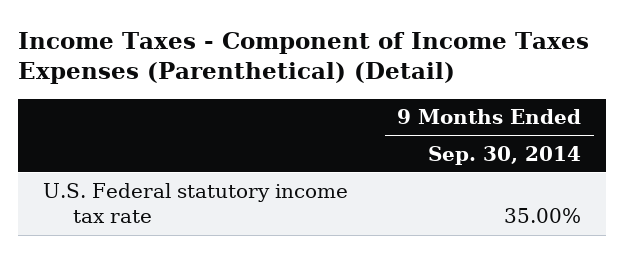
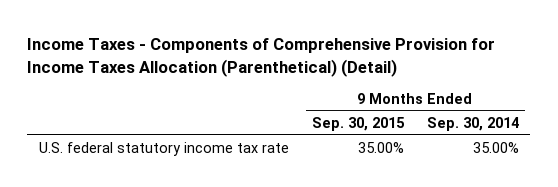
[18,31,590,84] Income Taxes - Component of Income Taxes Expenses (Parenthetical) (Detail) -> [27,37,496,77] Income Taxes - Components of Comprehensive Provision for Income Taxes Allocation (Parenthetical) (Detail)
none -> [311,117,405,132] Sep. 30, 2015
[42,183,348,224] U.S. Federal statutory income tax rate -> [38,142,289,157] U.S. federal statutory income tax rate

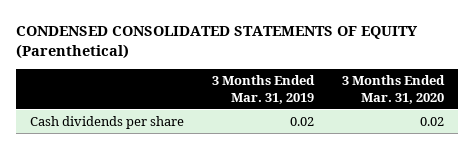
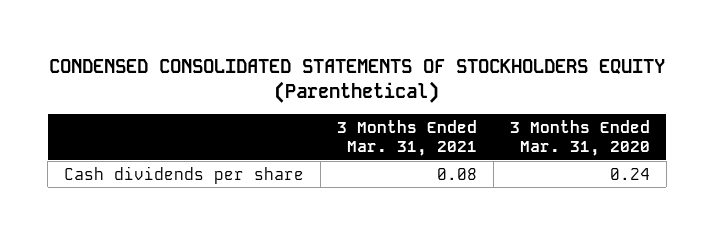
[16,26,419,60] CONDENSED CONSOLIDATED STATEMENTS OF EQUITY (Parenthetical) -> [48,58,665,103] CONDENSED CONSOLIDATED STATEMENTS OF STOCKHOLDERS EQUITY (Parenthetical)
[212,75,316,104] 3 Months Ended Mar. 31, 2019 -> none
none -> [336,119,477,157] 3 Months Ended Mar. 31, 2021
[420,117,445,127] 0.02 -> [609,167,650,180] 0.24

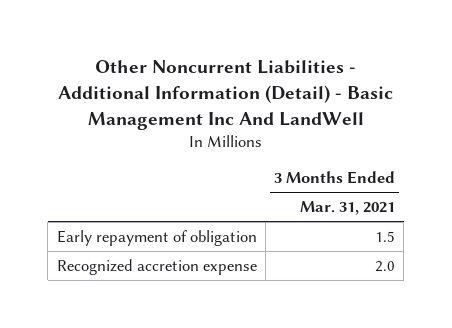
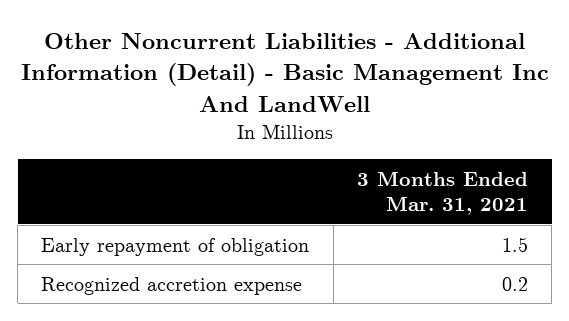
[375,260,396,272] 2.0 -> [501,276,528,291] 0.2

